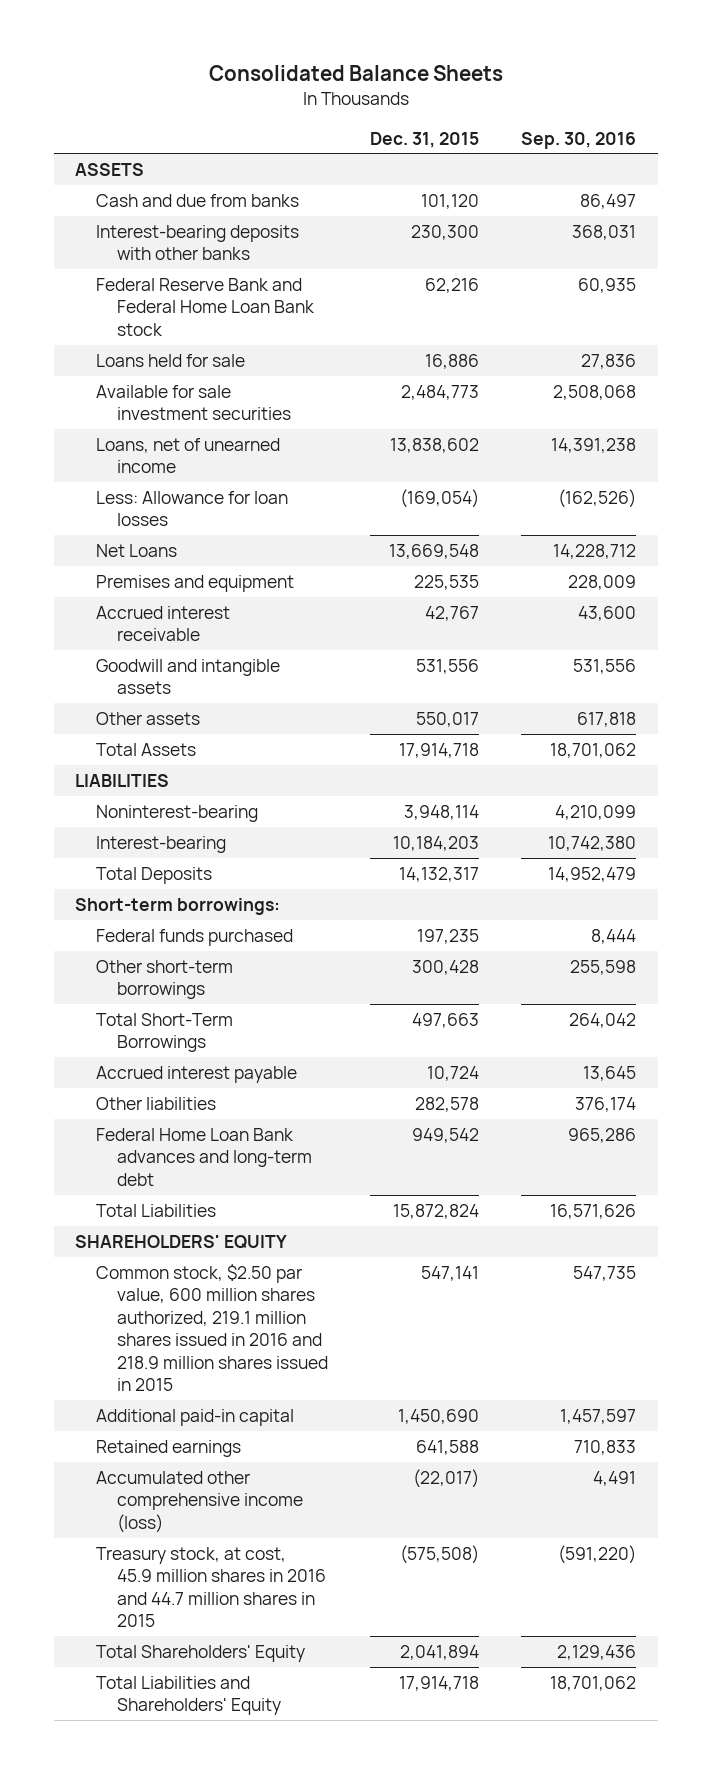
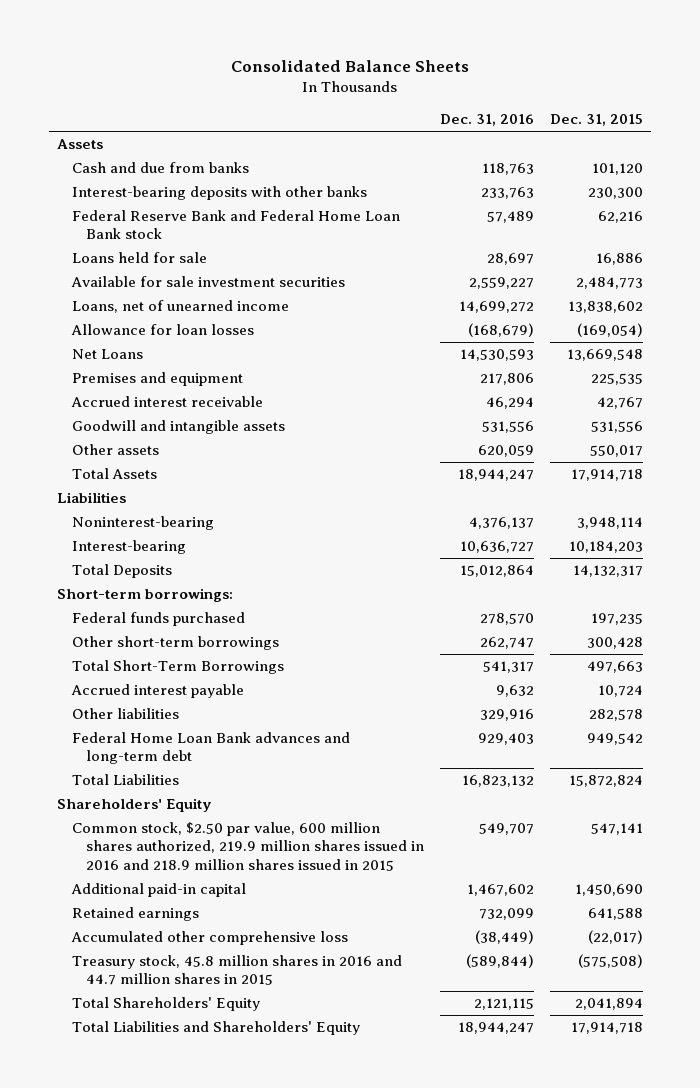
[521,131,637,149] Sep. 30, 2016 -> none
none -> [439,114,534,127] Dec. 31, 2016
[74,162,144,176] ASSETS -> [57,139,104,150] Assets
[95,490,288,527] Less: Allowance for loan losses -> [70,324,254,336] Allowance for loan losses
[74,773,169,787] LIABILITIES -> [57,492,127,504] Liabilities
[74,1234,287,1249] SHAREHOLDERS' EQUITY -> [57,798,213,813] Shareholders' Equity
[95,1263,328,1392] Common stock, $2.50 par value, 600 million shares authorized, 219.1 million shares issued in 2016 and 218.9 million shares issued in 2015 -> [71,822,424,871] Common stock, $2.50 par value, 600 million shares authorized, 219.9 million shares issued in 2016 and 218.9 million shares issued in 2015
[95,1470,303,1533] Accumulated other comprehensive income (loss) -> [70,931,348,946] Accumulated other comprehensive loss
[95,1546,326,1628] Treasury stock, at cost, 45.9 million shares in 2016 and 44.7 million shares in 2015 -> [71,955,402,986] Treasury stock, 45.8 million shares in 2016 and 44.7 million shares in 2015

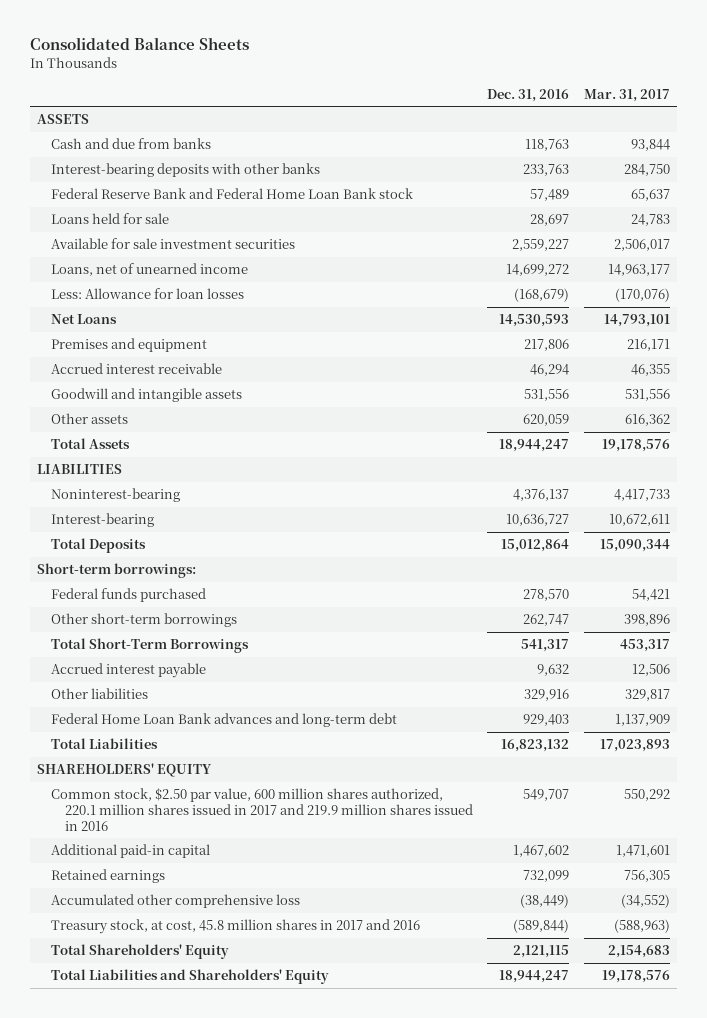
[549,114,643,127] Dec. 31, 2015 -> none
none -> [583,88,670,102] Mar. 31, 2017
[57,139,104,150] Assets -> [37,114,90,125] ASSETS
[70,324,254,336] Allowance for loan losses -> [51,288,245,300] Less: Allowance for loan losses
[57,492,127,504] Liabilities -> [37,464,123,475] LIABILITIES
[57,798,213,813] Shareholders' Equity -> [37,763,213,778] SHAREHOLDERS' EQUITY
[71,822,424,871] Common stock, $2.50 par value, 600 million shares authorized, 219.9 million shares issued in 2016 and 218.9 million shares issued in 2015 -> [51,788,473,831] Common stock, $2.50 par value, 600 million shares authorized, 220.1 million shares issued in 2017 and 219.9 million shares issued in 2016
[71,955,402,986] Treasury stock, 45.8 million shares in 2016 and 44.7 million shares in 2015 -> [51,919,421,935] Treasury stock, at cost, 45.8 million shares in 2017 and 2016

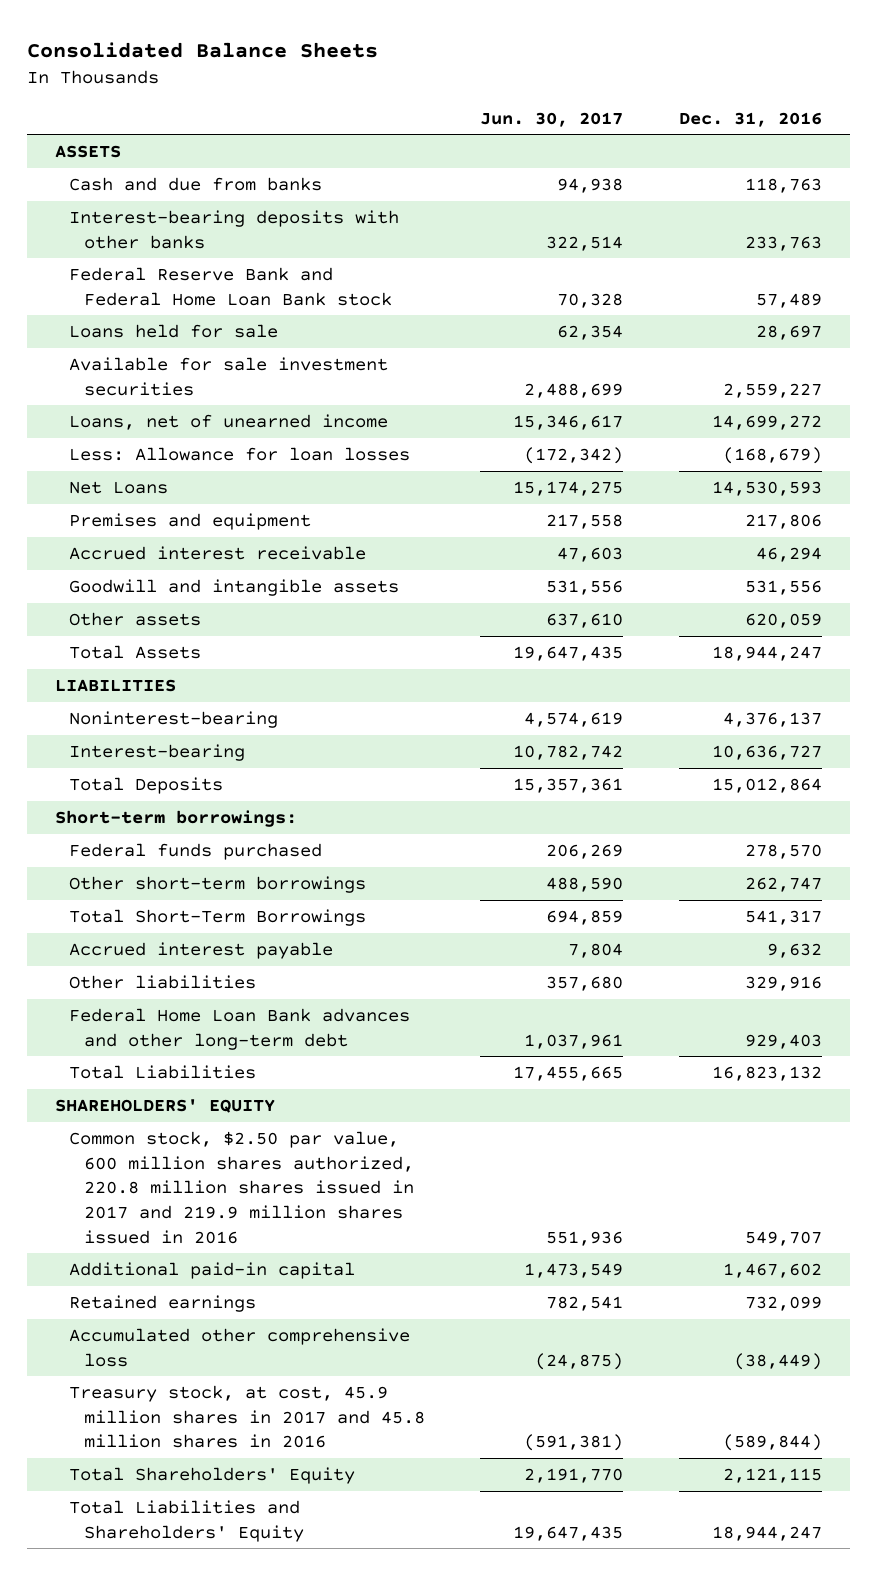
[583,88,670,102] Mar. 31, 2017 -> none
none -> [480,111,624,127] Jun. 30, 2017
[51,713,398,728] Federal Home Loan Bank advances and long-term debt -> [69,1007,411,1050] Federal Home Loan Bank advances and other long-term debt
[51,788,473,831] Common stock, $2.50 par value, 600 million shares authorized, 220.1 million shares issued in 2017 and 219.9 million shares issued in 2016 -> [69,1130,414,1244] Common stock, $2.50 par value, 600 million shares authorized, 220.8 million shares issued in 2017 and 219.9 million shares issued in 2016
[51,919,421,935] Treasury stock, at cost, 45.8 million shares in 2017 and 2016 -> [69,1384,425,1449] Treasury stock, at cost, 45.9 million shares in 2017 and 45.8 million shares in 2016

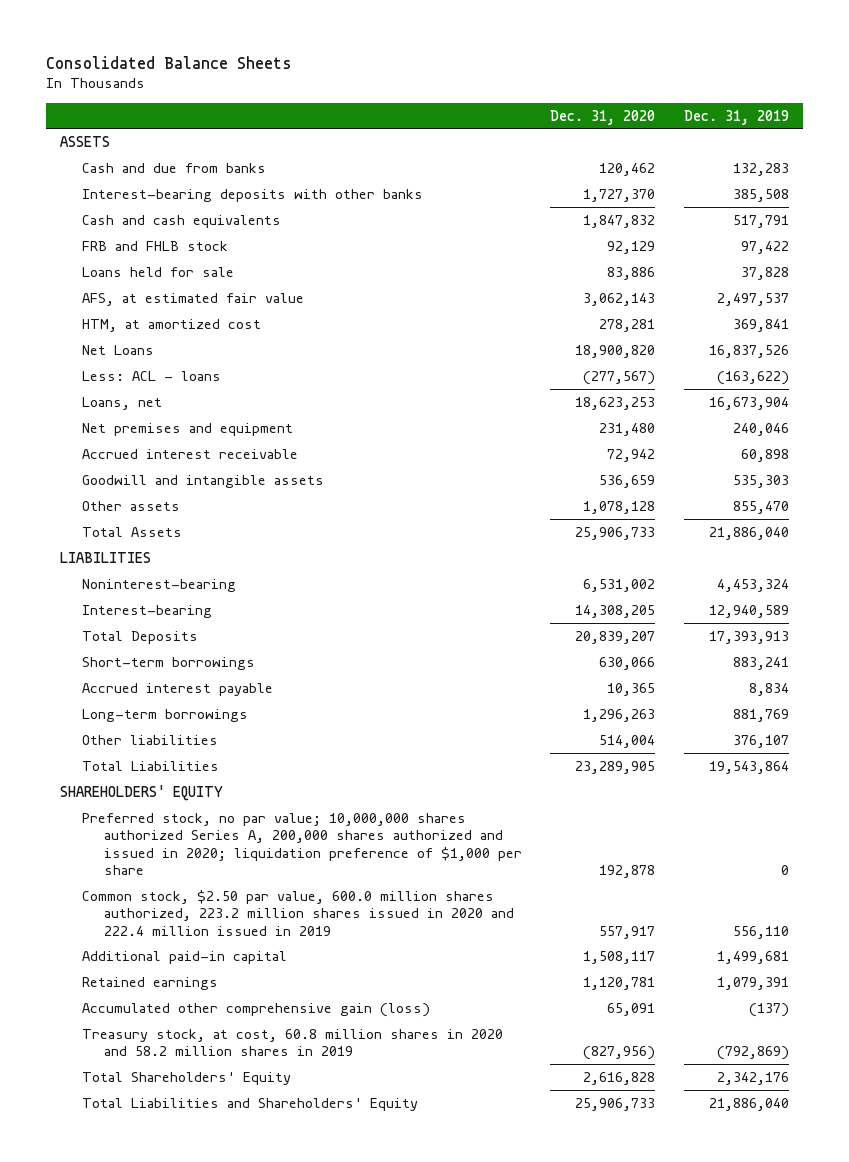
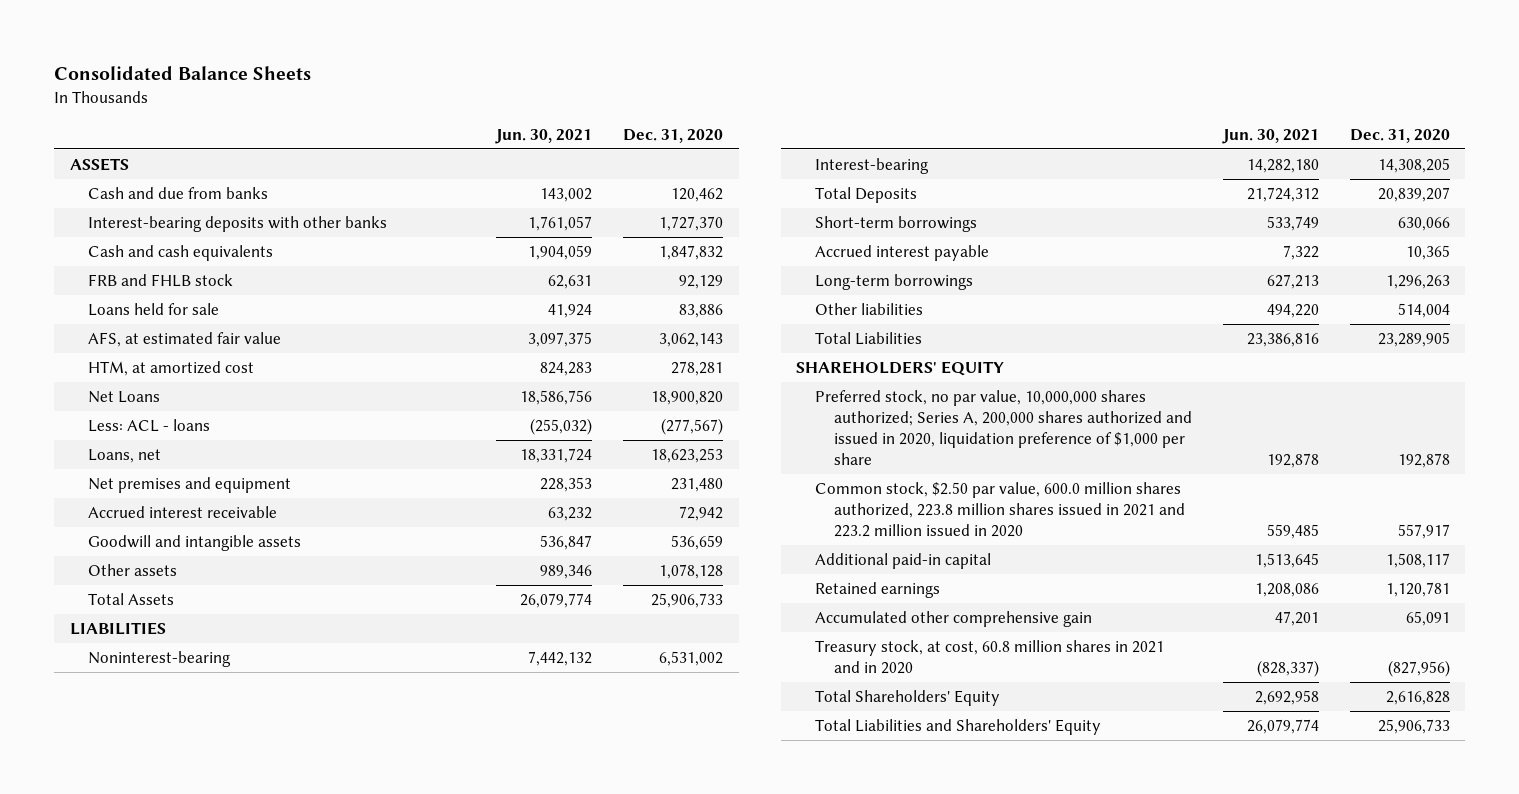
[683,109,789,125] Dec. 31, 2019 -> none
none -> [495,128,593,144] Jun. 30, 2021
[82,812,522,876] Preferred stock, no par value; 10,000,000 shares authorized Series A, 200,000 shares authorized and issued in 2020; liquidation preference of $1,000 per share -> [814,389,1192,466] Preferred stock, no par value, 10,000,000 shares authorized; Series A, 200,000 shares authorized and issued in 2020, liquidation preference of $1,000 per share
[82,889,514,936] Common stock, $2.50 par value, 600.0 million shares authorized, 223.2 million shares issued in 2020 and 222.4 million issued in 2019 -> [814,481,1185,538] Common stock, $2.50 par value, 600.0 million shares authorized, 223.8 million shares issued in 2021 and 223.2 million issued in 2020
[82,1002,431,1017] Accumulated other comprehensive gain (loss) -> [814,610,1092,627] Accumulated other comprehensive gain
[82,1028,504,1057] Treasury stock, at cost, 60.8 million shares in 2020 and 58.2 million shares in 2019 -> [814,639,1164,675] Treasury stock, at cost, 60.8 million shares in 2021 and in 2020

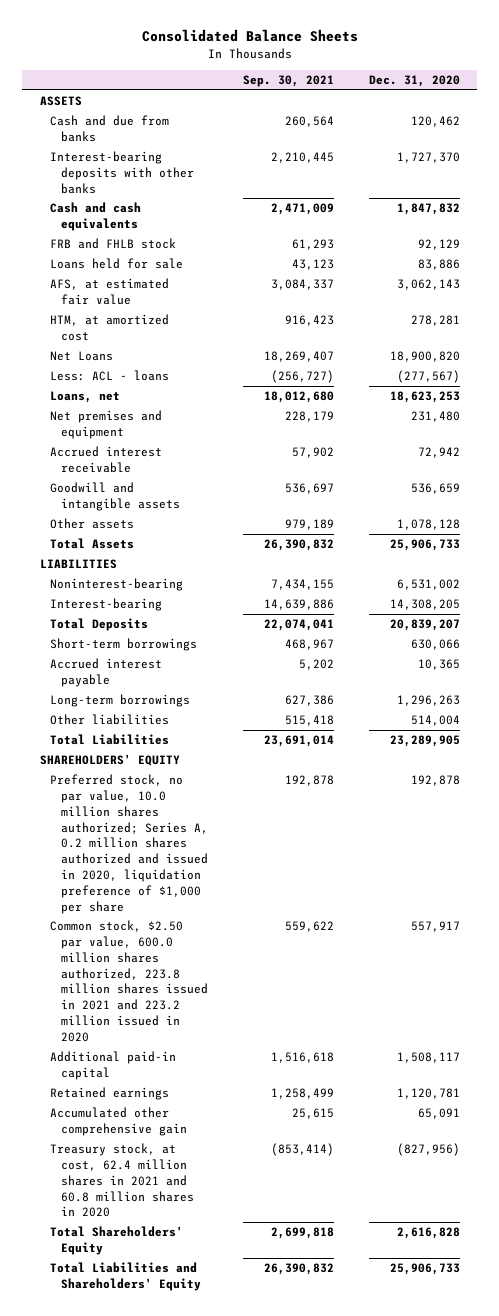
[495,128,593,144] Jun. 30, 2021 -> none
none -> [242,75,334,88] Sep. 30, 2021
[814,389,1192,466] Preferred stock, no par value, 10,000,000 shares authorized; Series A, 200,000 shares authorized and issued in 2020, liquidation preference of $1,000 per share -> [50,774,208,914] Preferred stock, no par value, 10.0 million shares authorized; Series A, 0.2 million shares authorized and issued in 2020, liquidation preference of $1,000 per share
[814,639,1164,675] Treasury stock, at cost, 60.8 million shares in 2021 and in 2020 -> [50,1143,194,1218] Treasury stock, at cost, 62.4 million shares in 2021 and 60.8 million shares in 2020

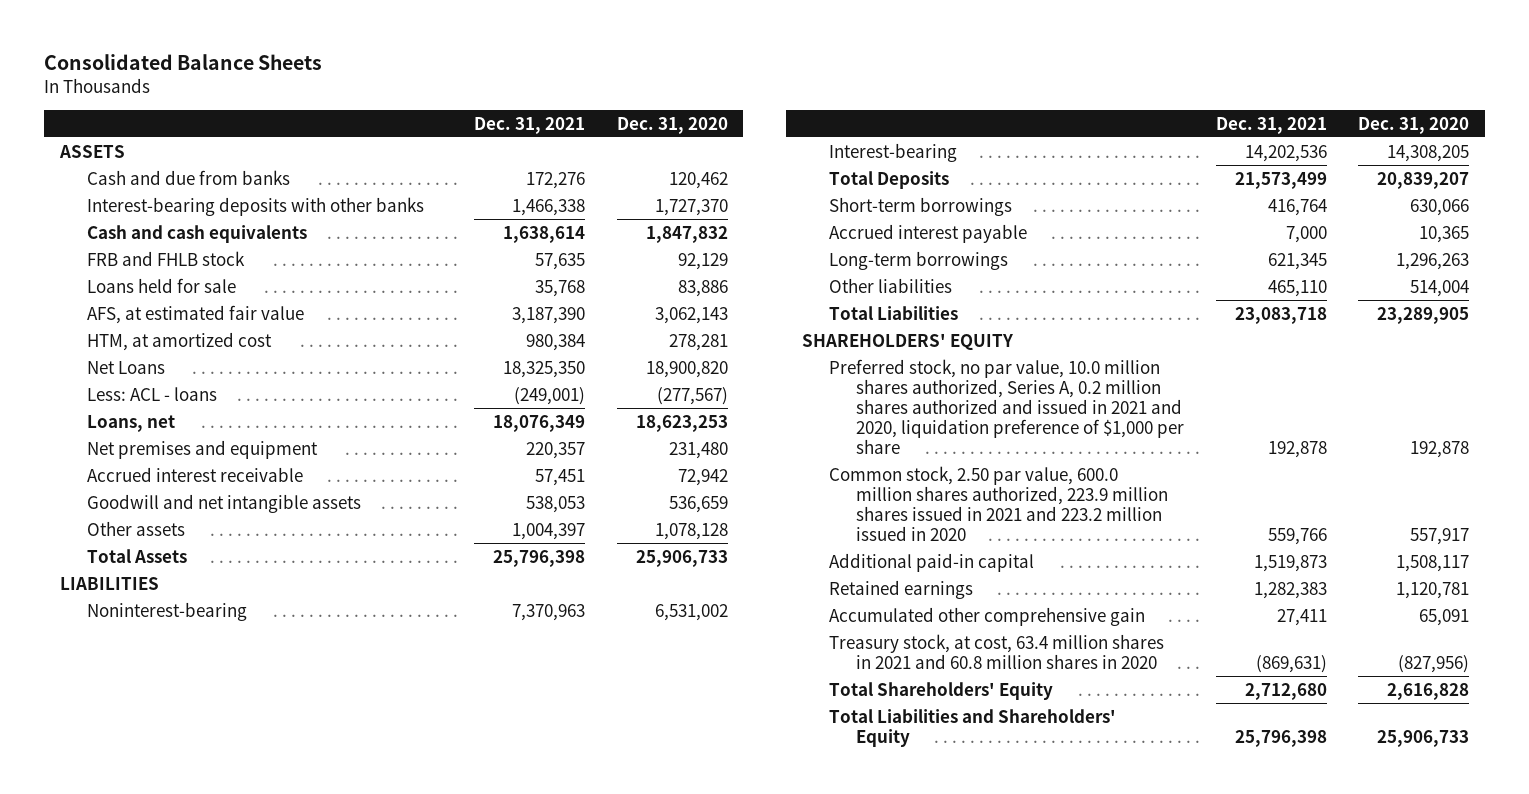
[242,75,334,88] Sep. 30, 2021 -> none
none -> [473,116,585,134] Dec. 31, 2021
[50,482,180,512] Goodwill and intangible assets -> [87,493,362,513] Goodwill and net intangible assets
[50,774,208,914] Preferred stock, no par value, 10.0 million shares authorized; Series A, 0.2 million shares authorized and issued in 2020, liquidation preference of $1,000 per share -> [828,358,1184,454] Preferred stock, no par value, 10.0 million shares authorized, Series A, 0.2 million shares authorized and issued in 2021 and 2020, liquidation preference of $1,000 per share
[50,920,208,1042] Common stock, $2.50 par value, 600.0 million shares authorized, 223.8 million shares issued in 2021 and 223.2 million issued in 2020 -> [828,465,1168,541] Common stock, 2.50 par value, 600.0 million shares authorized, 223.9 million shares issued in 2021 and 223.2 million issued in 2020
[50,1143,194,1218] Treasury stock, at cost, 62.4 million shares in 2021 and 60.8 million shares in 2020 -> [828,633,1164,669] Treasury stock, at cost, 63.4 million shares in 2021 and 60.8 million shares in 2020

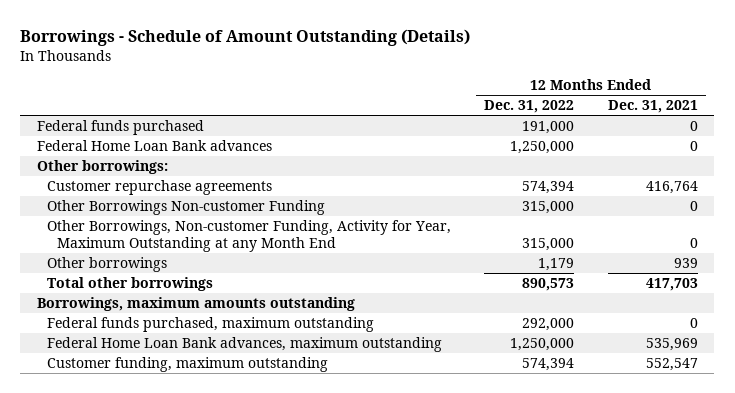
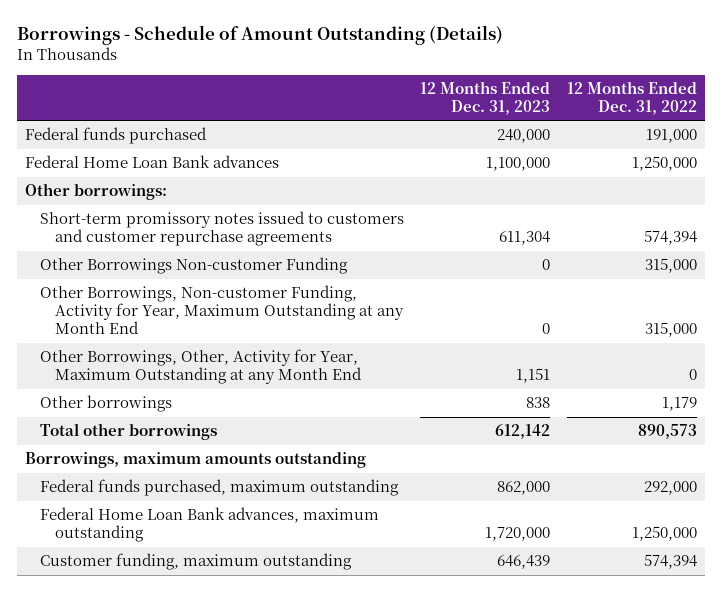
[607,100,698,114] Dec. 31, 2021 -> none
none -> [420,81,551,116] 12 Months Ended Dec. 31, 2023
[47,180,273,196] Customer repurchase agreements -> [40,211,405,247] Short-term promissory notes issued to customers and customer repurchase agreements
none -> [40,349,363,385] Other Borrowings, Other, Activity for Year, Maximum Outstanding at any Month End

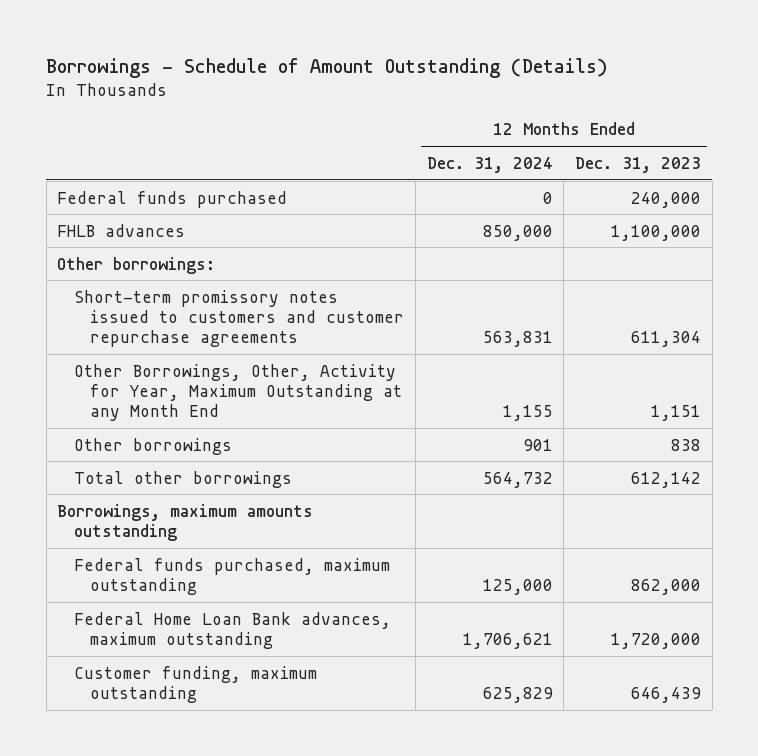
[566,81,697,116] 12 Months Ended Dec. 31, 2022 -> none
none -> [426,156,553,173] Dec. 31, 2024
[25,155,280,169] Federal Home Loan Bank advances -> [57,223,186,237] FHLB advances
[40,257,349,275] Other Borrowings Non-customer Funding -> none
[40,285,405,335] Other Borrowings, Non-customer Funding, Activity for Year, Maximum Outstanding at any Month End -> none

